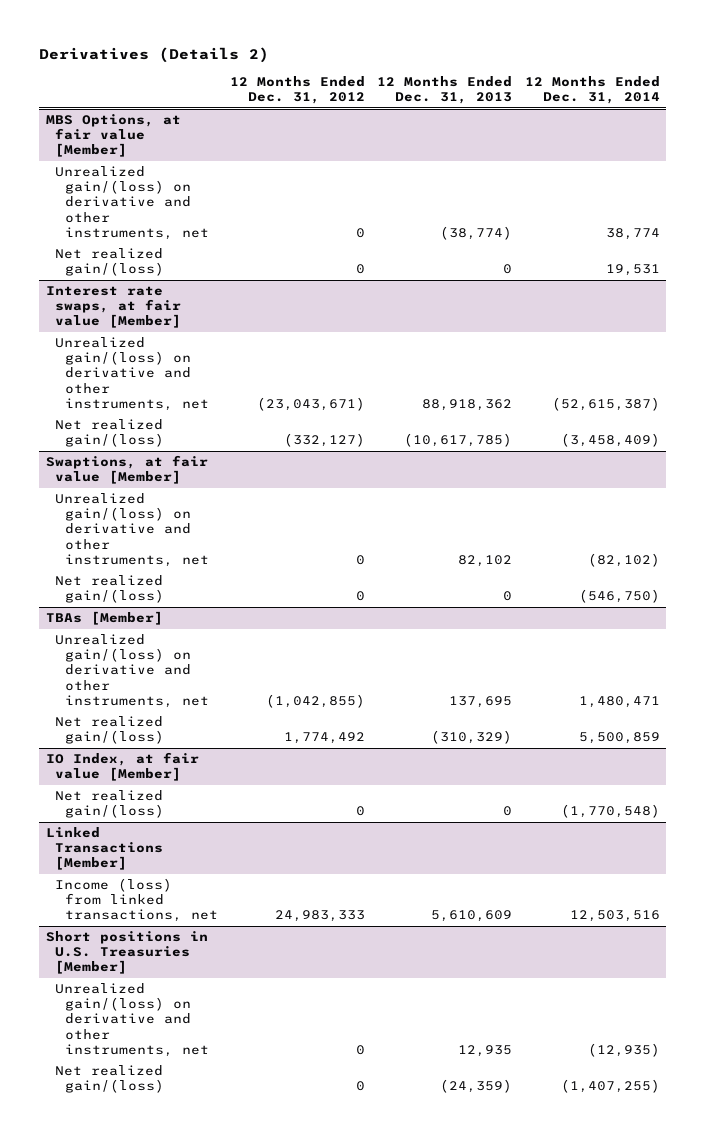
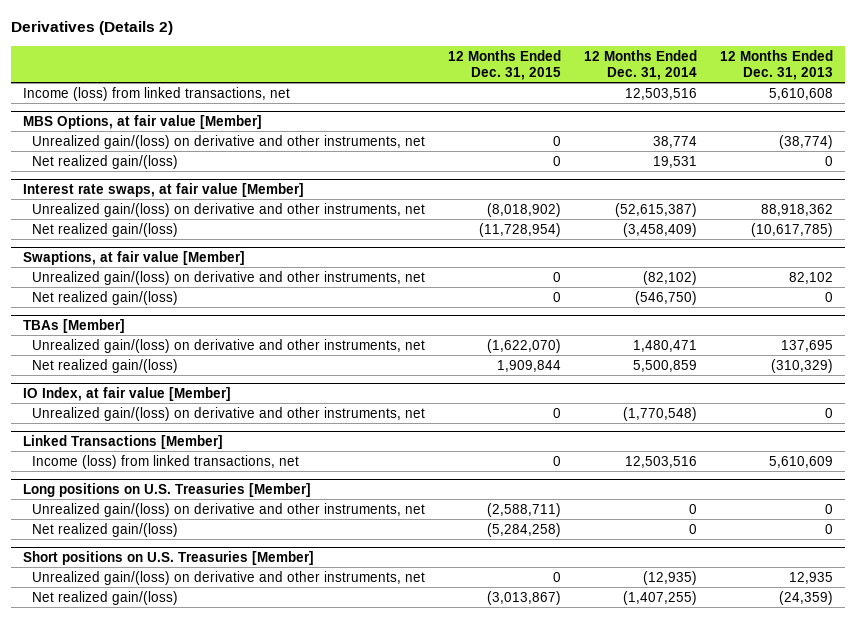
[229,76,365,105] 12 Months Ended Dec. 31, 2012 -> none
none -> [448,49,562,80] 12 Months Ended Dec. 31, 2015
none -> [22,86,290,101] Income (loss) from linked transactions, net
[55,790,164,819] Net realized gain/(loss) -> [32,406,426,421] Unrealized gain/(loss) on derivative and other instruments, net
none -> [22,482,311,497] Long positions on U.S. Treasuries [Member]
none -> [32,502,426,517] Unrealized gain/(loss) on derivative and other instruments, net
none -> [32,522,179,537] Net realized gain/(loss)
[45,931,208,975] Short positions in U.S. Treasuries [Member] -> [22,550,314,565] Short positions on U.S. Treasuries [Member]

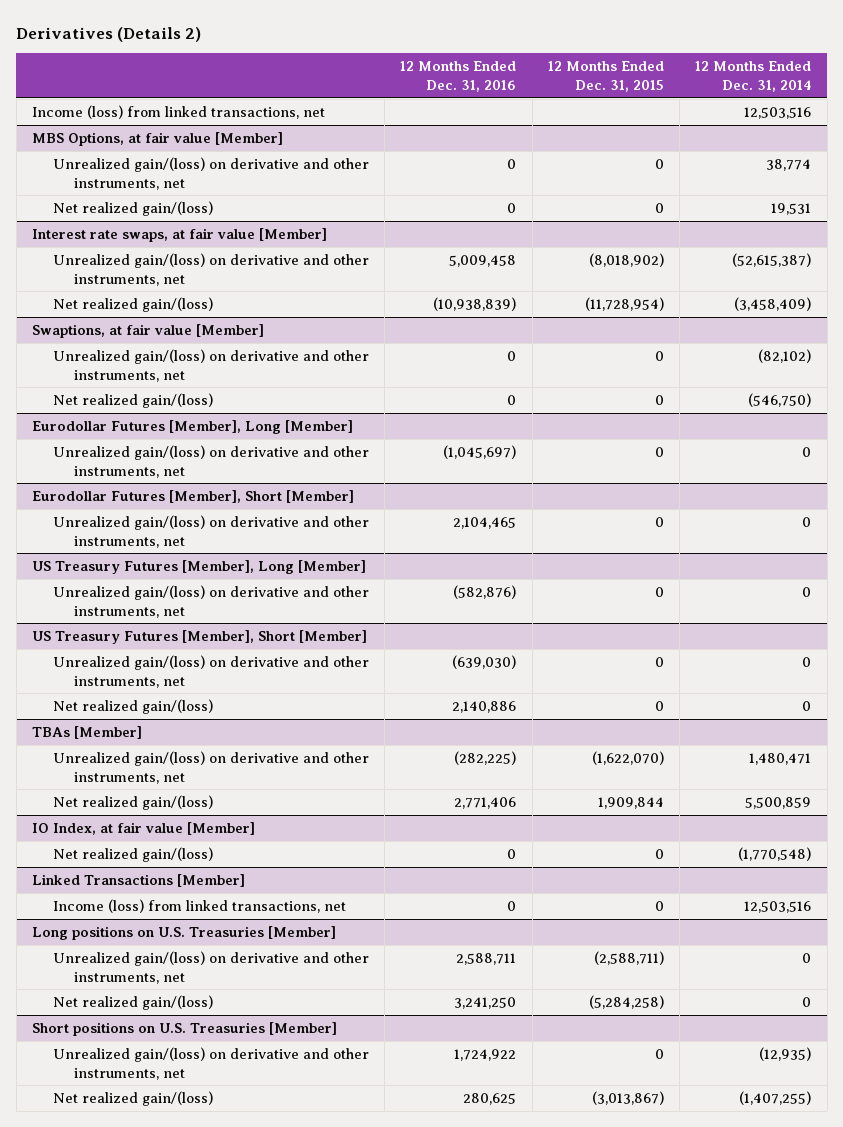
[720,49,834,80] 12 Months Ended Dec. 31, 2013 -> none
none -> [400,61,517,92] 12 Months Ended Dec. 31, 2016
none -> [31,419,353,434] Eurodollar Futures [Member], Long [Member]
none -> [52,444,369,478] Unrealized gain/(loss) on derivative and other instruments, net
none -> [31,489,354,503] Eurodollar Futures [Member], Short [Member]
none -> [52,514,369,548] Unrealized gain/(loss) on derivative and other instruments, net
none -> [31,559,366,574] US Treasury Futures [Member], Long [Member]
none -> [52,584,369,618] Unrealized gain/(loss) on derivative and other instruments, net
none -> [31,629,367,644] US Treasury Futures [Member], Short [Member]
none -> [52,654,369,688] Unrealized gain/(loss) on derivative and other instruments, net
none -> [52,698,213,714] Net realized gain/(loss)
[32,406,426,421] Unrealized gain/(loss) on derivative and other instruments, net -> [52,846,213,862] Net realized gain/(loss)

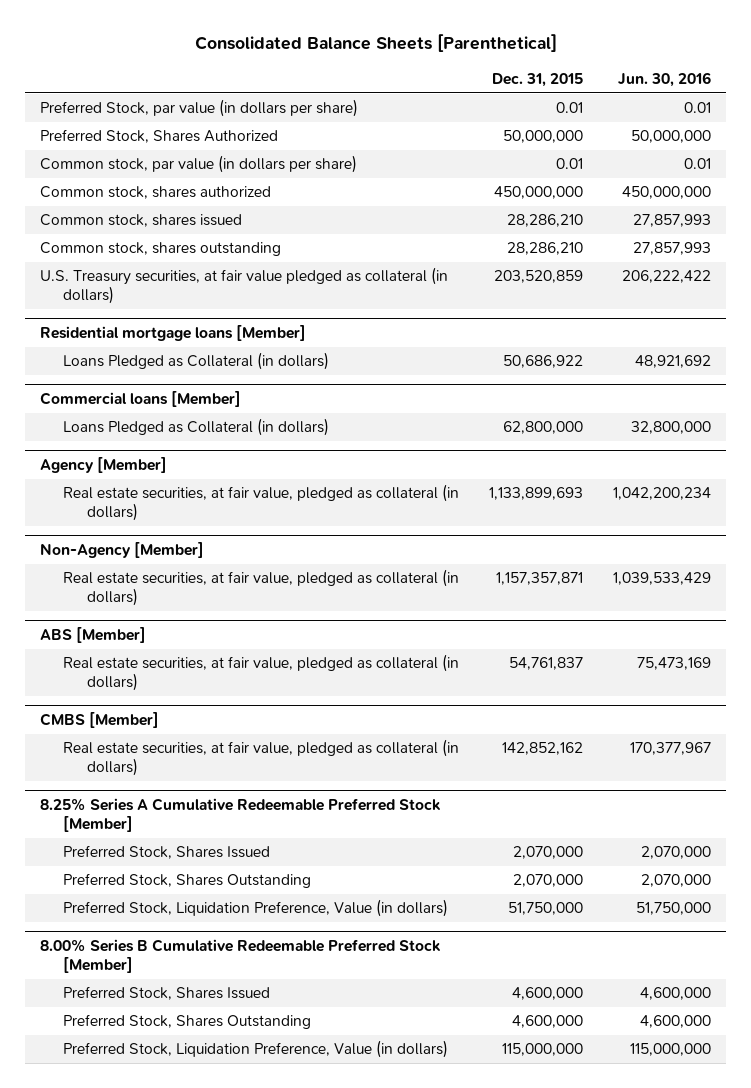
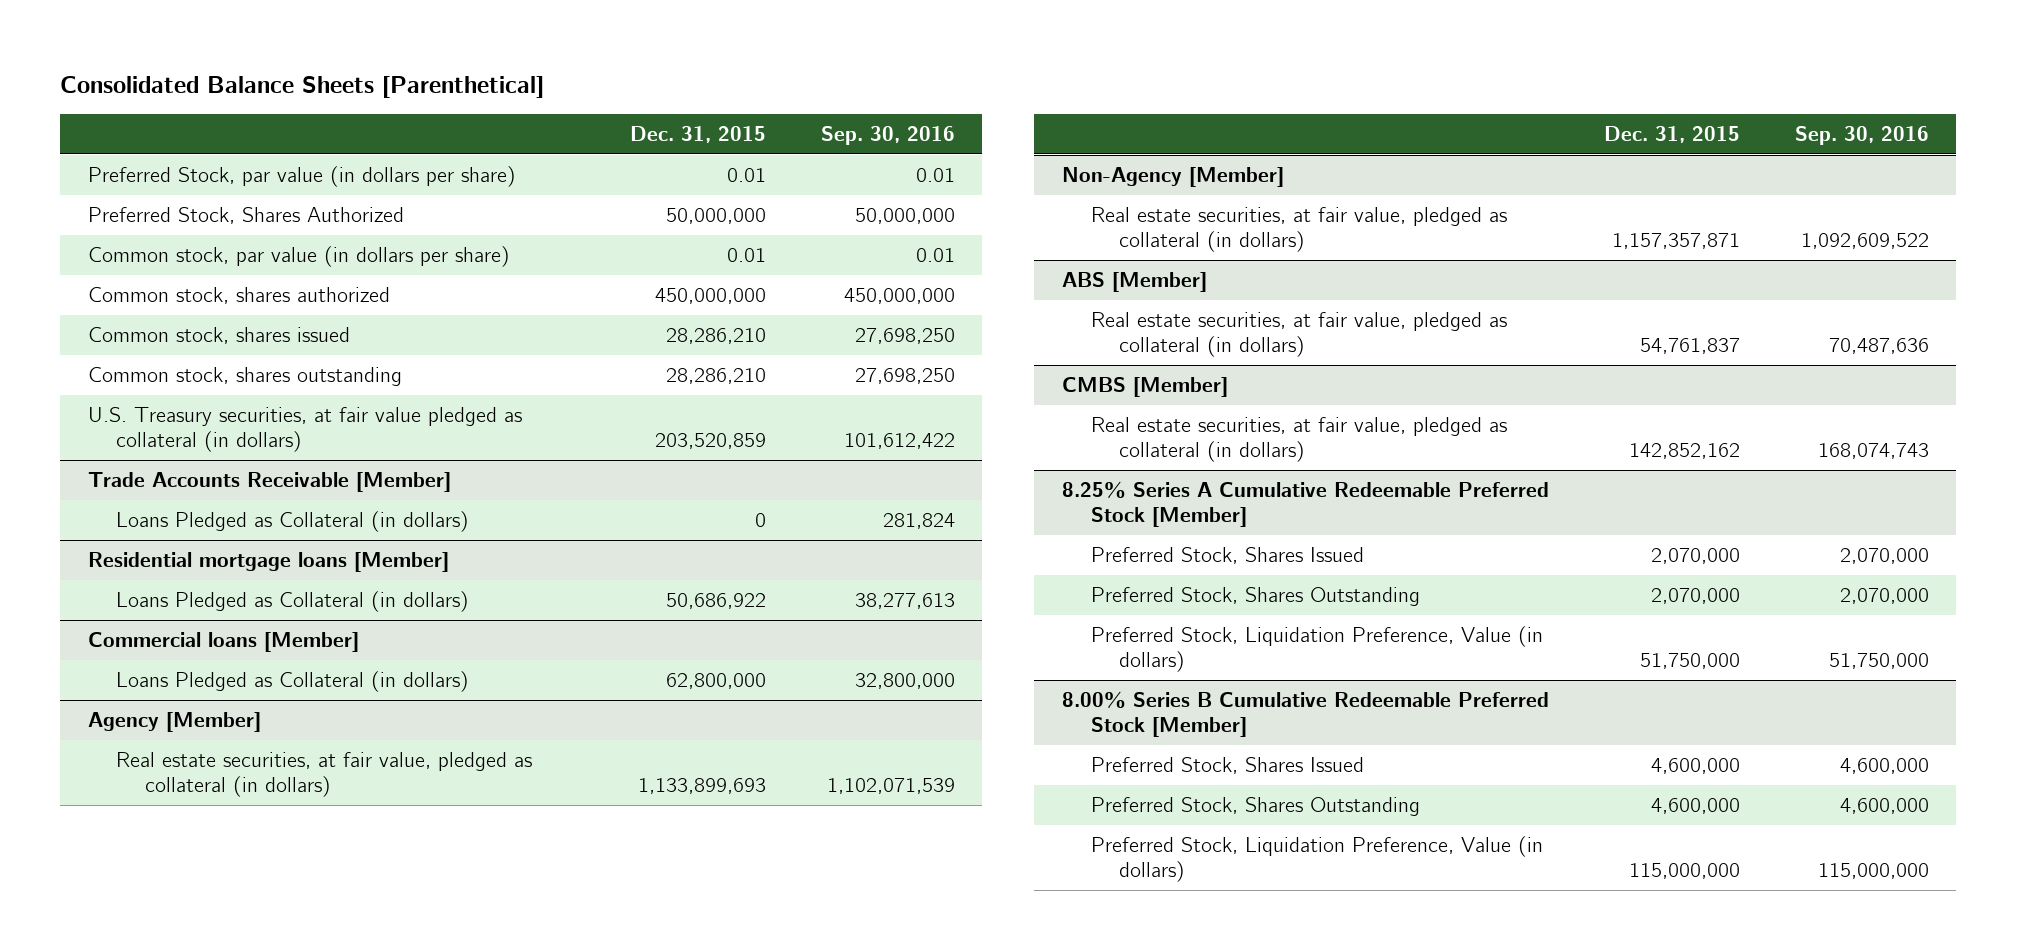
[618,71,712,87] Jun. 30, 2016 -> none
none -> [820,125,955,145] Sep. 30, 2016
none -> [87,472,451,493] Trade Accounts Receivable [Member]
none -> [116,511,470,533] Loans Pledged as Collateral (in dollars)

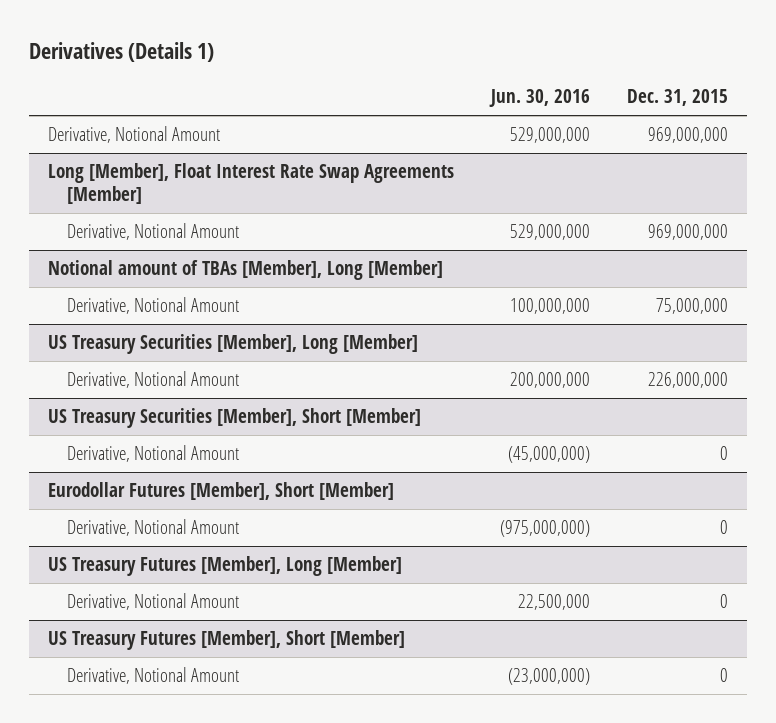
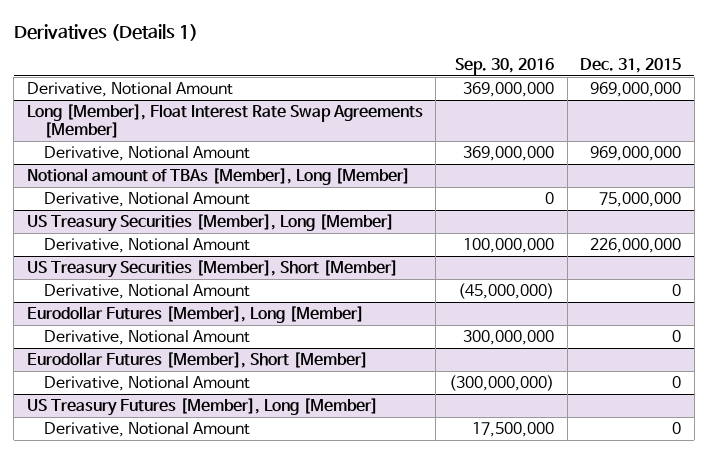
[488,89,590,108] Jun. 30, 2016 -> none
none -> [454,58,554,76] Sep. 30, 2016
none -> [26,305,364,323] Eurodollar Futures [Member], Long [Member]
none -> [44,329,251,345] Derivative, Notional Amount
[47,630,405,651] US Treasury Futures [Member], Short [Member] -> none
[67,667,240,685] Derivative, Notional Amount -> none

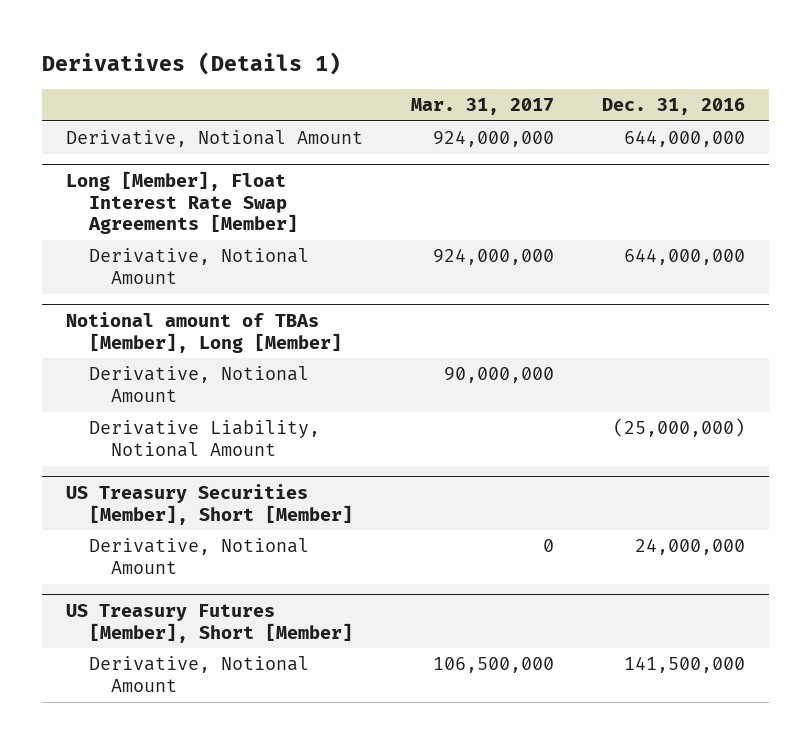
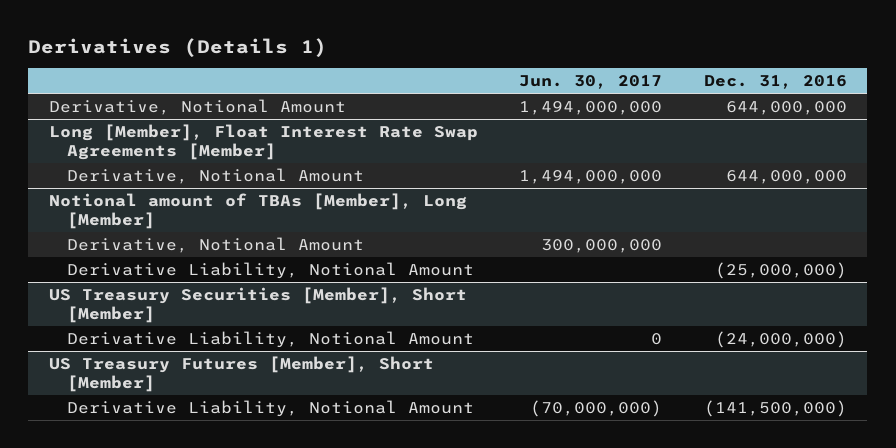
[411,98,555,116] Mar. 31, 2017 -> none
none -> [519,75,663,90] Jun. 30, 2017
[88,538,309,574] Derivative, Notional Amount -> [67,330,475,348] Derivative Liability, Notional Amount
[635,539,746,556] 24,000,000 -> [714,330,847,348] (24,000,000)
[88,656,309,692] Derivative, Notional Amount -> [67,399,475,417] Derivative Liability, Notional Amount
[624,657,746,674] 141,500,000 -> [703,399,847,417] (141,500,000)

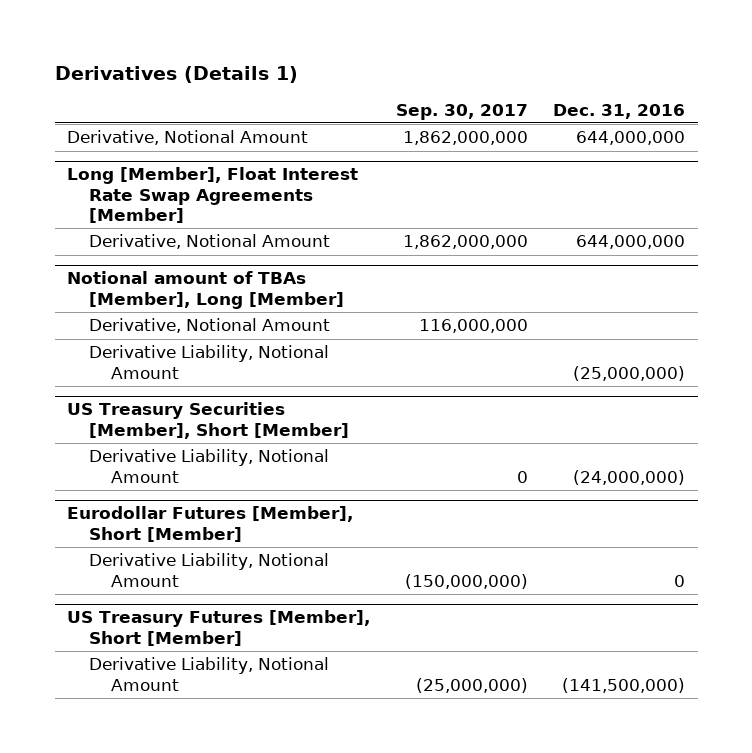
[519,75,663,90] Jun. 30, 2017 -> none
none -> [395,103,528,120] Sep. 30, 2017
none -> [67,506,354,542] Eurodollar Futures [Member], Short [Member]
none -> [89,553,330,587] Derivative Liability, Notional Amount

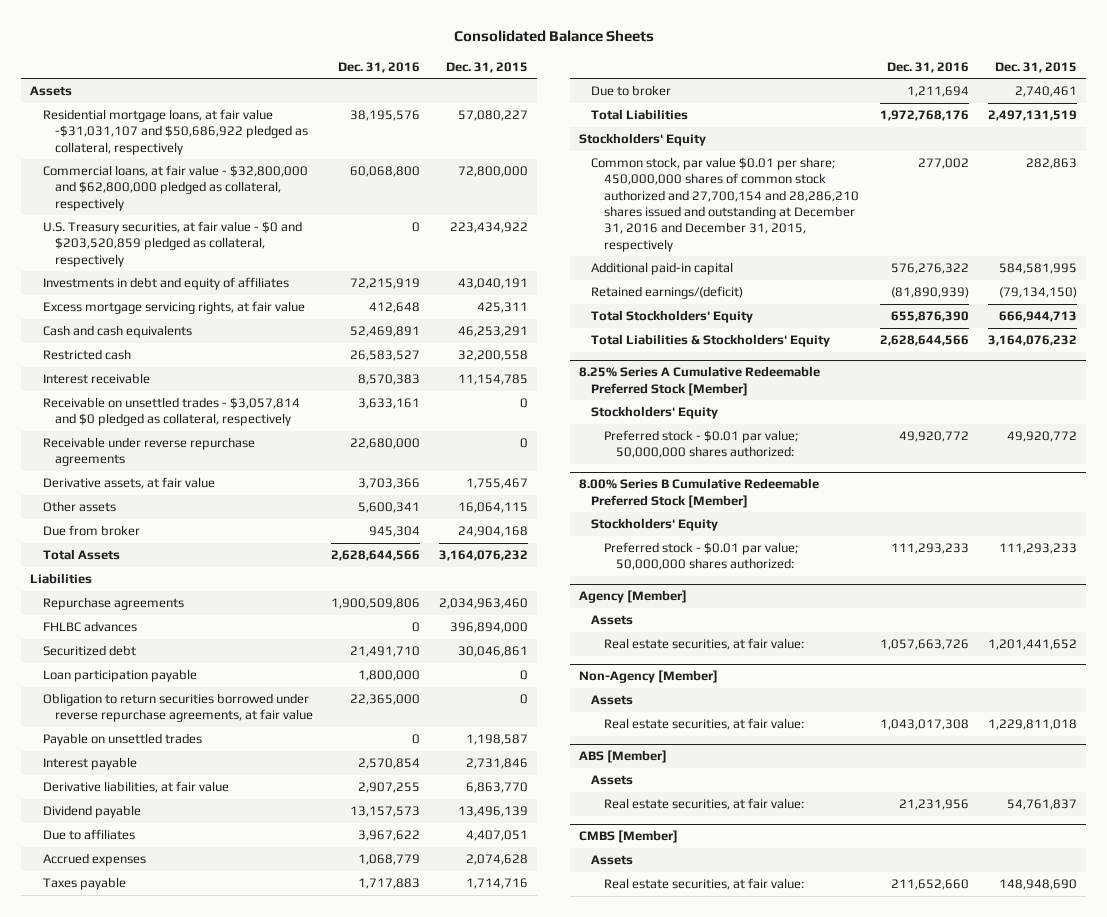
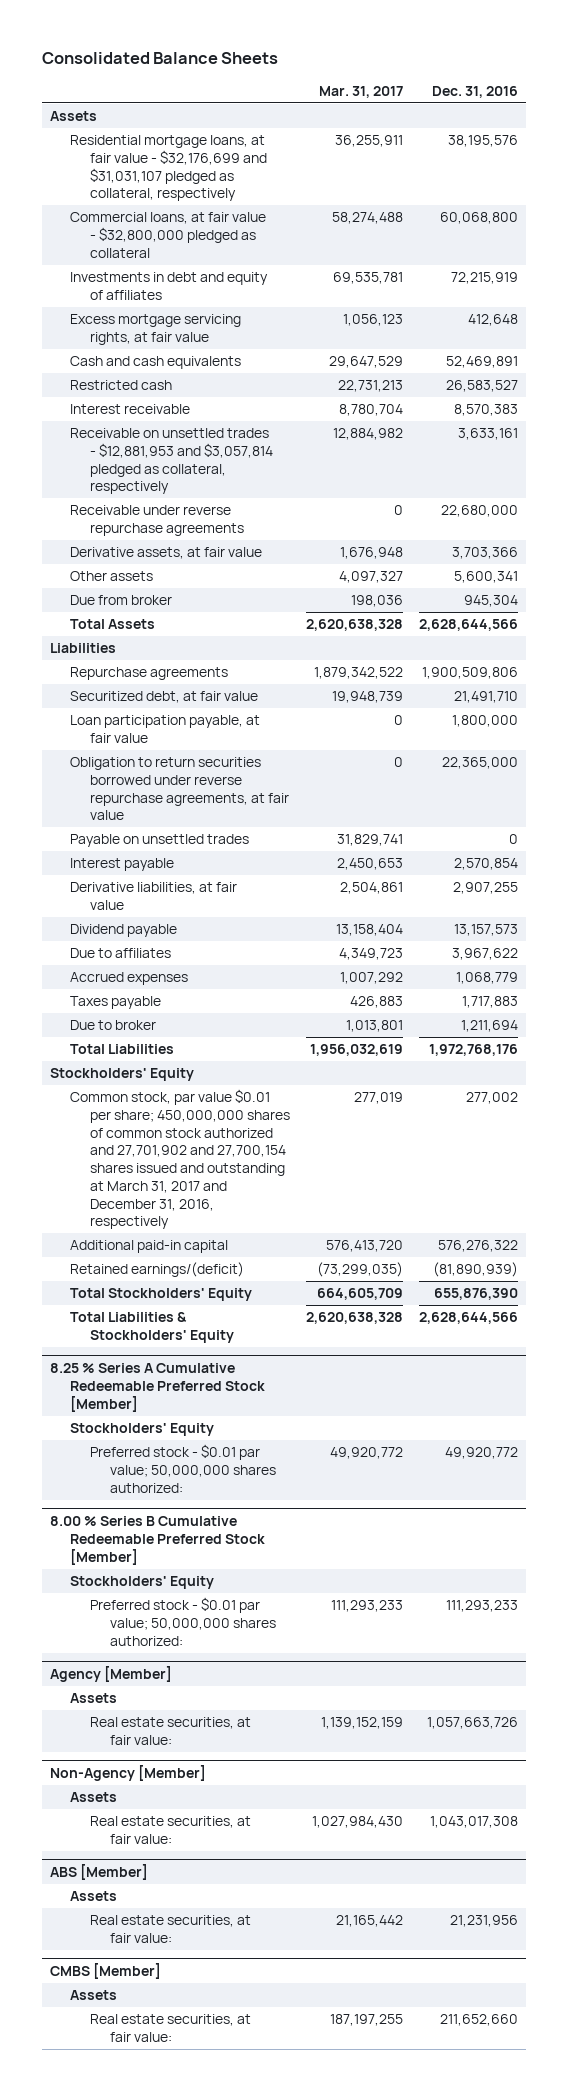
[445,61,528,73] Dec. 31, 2015 -> none
none -> [319,85,404,98] Mar. 31, 2017
[42,221,302,267] U.S. Treasury securities, at fair value - $0 and $203,520,859 pledged as collateral, respectively -> none
[42,109,308,155] Residential mortgage loans, at fair value -$31,031,107 and $50,686,922 pledged as collateral, respectively -> [70,135,268,202] Residential mortgage loans, at fair value - $32,176,699 and $31,031,107 pledged as collateral, respectively
[42,165,308,211] Commercial loans, at fair value - $32,800,000 and $62,800,000 pledged as collateral, respectively -> [70,212,267,258] Commercial loans, at fair value - $32,800,000 pledged as collateral
[42,397,300,427] Receivable on unsettled trades - $3,057,814 and $0 pledged as collateral, respectively -> [70,428,274,495] Receivable on unsettled trades - $12,881,953 and $3,057,814 pledged as collateral, respectively
[42,621,137,633] FHLBC advances -> none
[42,645,136,657] Securitized debt -> [70,691,259,704] Securitized debt, at fair value
[42,669,197,683] Loan participation payable -> [70,715,261,744] Loan participation payable, at fair value
[591,157,859,252] Common stock, par value $0.01 per share; 450,000,000 shares of common stock authorized and 27,700,154 and 28,286,210 shares issued and outstanding at December 31, 2016 and December 31, 2015, respectively -> [70,1089,291,1230] Common stock, par value $0.01 per share; 450,000,000 shares of common stock authorized and 27,701,902 and 27,700,154 shares issued and outstanding at March 31, 2017 and December 31, 2016, respectively
[579,366,821,396] 8.25% Series A Cumulative Redeemable Preferred Stock [Member] -> [50,1363,266,1412] 8.25 % Series A Cumulative Redeemable Preferred Stock [Member]
[579,478,820,508] 8.00% Series B Cumulative Redeemable Preferred Stock [Member] -> [50,1516,266,1565] 8.00 % Series B Cumulative Redeemable Preferred Stock [Member]

